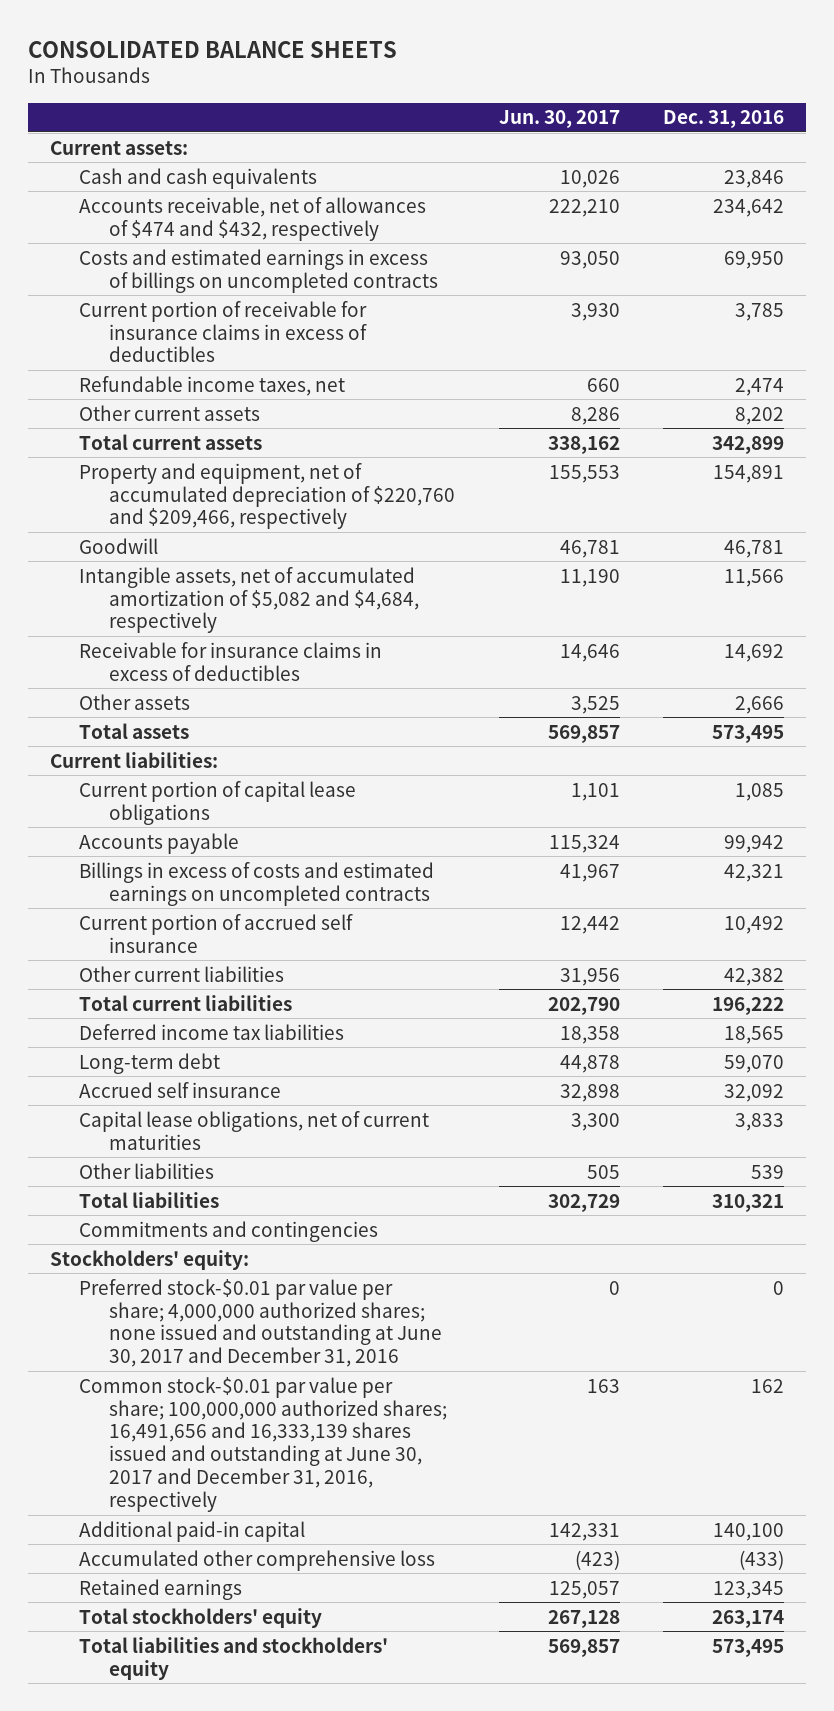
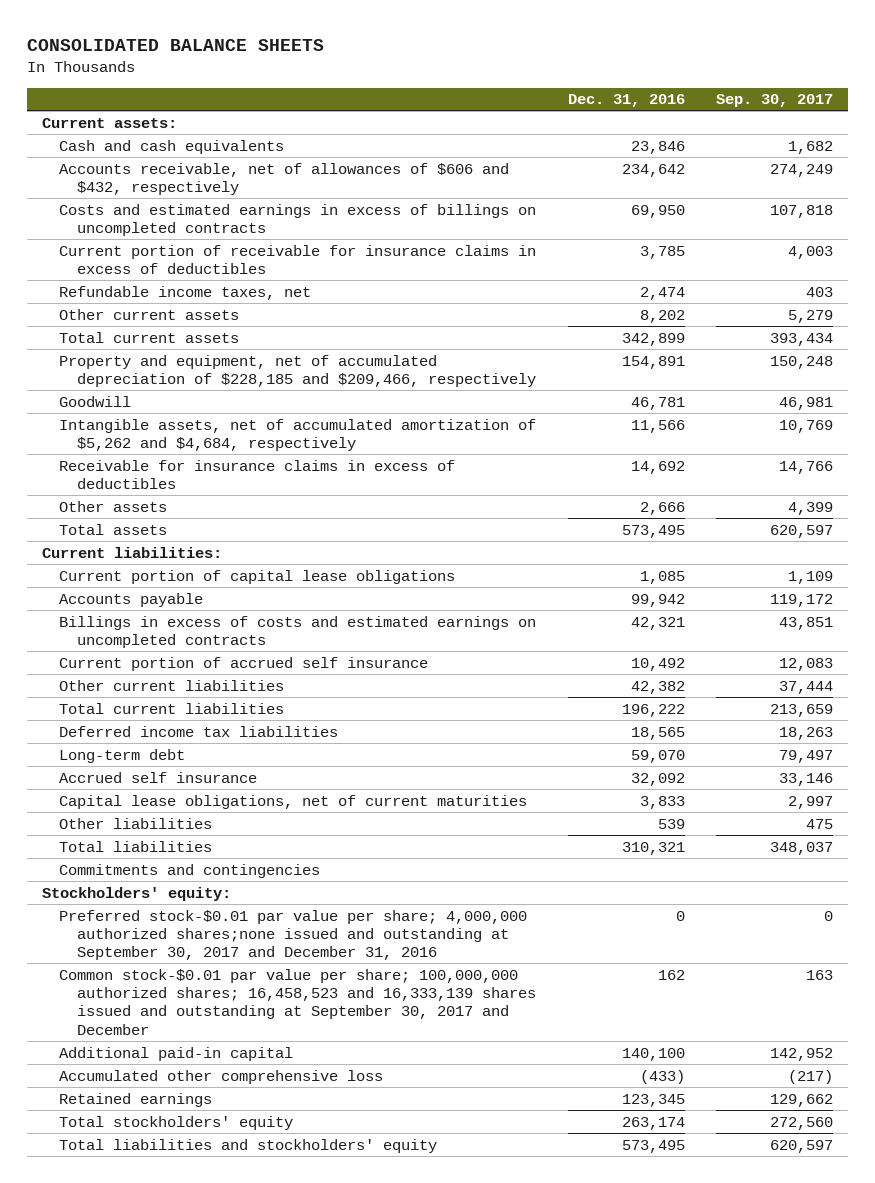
[498,110,620,129] Jun. 30, 2017 -> none
none -> [715,94,833,108] Sep. 30, 2017
[79,196,427,241] Accounts receivable, net of allowances of $474 and $432, respectively -> [59,162,510,195] Accounts receivable, net of allowances of $606 and $432, respectively
[79,462,456,530] Property and equipment, net of accumulated depreciation of $220,760 and $209,466, respectively -> [59,354,536,387] Property and equipment, net of accumulated depreciation of $228,185 and $209,466, respectively
[79,566,420,634] Intangible assets, net of accumulated amortization of $5,082 and $4,684, respectively -> [59,418,537,451] Intangible assets, net of accumulated amortization of $5,262 and $4,684, respectively
[79,1278,443,1368] Preferred stock-$0.01 par value per share; 4,000,000 authorized shares; none issued and outstanding at June 30, 2017 and December 31, 2016 -> [59,909,528,961] Preferred stock-$0.01 par value per share; 4,000,000 authorized shares;none issued and outstanding at September 30, 2017 and December 31, 2016
[79,1376,448,1513] Common stock-$0.01 par value per share; 100,000,000 authorized shares; 16,491,656 and 16,333,139 shares issued and outstanding at June 30, 2017 and December 31, 2016, respectively -> [59,968,536,1035] Common stock-$0.01 par value per share; 100,000,000 authorized shares; 16,458,523 and 16,333,139 shares issued and outstanding at September 30, 2017 and December

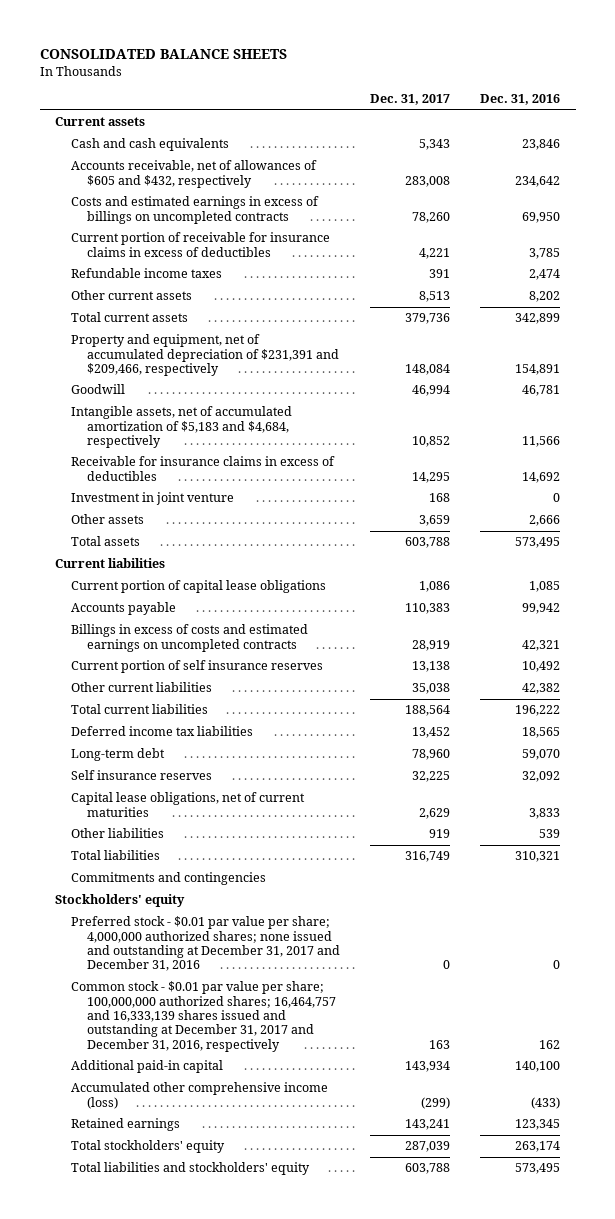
[715,94,833,108] Sep. 30, 2017 -> none
none -> [370,94,451,106] Dec. 31, 2017
[42,117,178,128] Current assets: -> [54,117,145,127] Current assets
[59,162,510,195] Accounts receivable, net of allowances of $606 and $432, respectively -> [71,160,318,188] Accounts receivable, net of allowances of $605 and $432, respectively
[59,285,312,300] Refundable income taxes, net -> [71,268,223,279] Refundable income taxes
[59,354,536,387] Property and equipment, net of accumulated depreciation of $228,185 and $209,466, respectively -> [71,334,340,377] Property and equipment, net of accumulated depreciation of $231,391 and $209,466, respectively
[59,418,537,451] Intangible assets, net of accumulated amortization of $5,262 and $4,684, respectively -> [71,406,293,449] Intangible assets, net of accumulated amortization of $5,183 and $4,684, respectively
none -> [71,492,235,506] Investment in joint venture
[42,546,223,558] Current liabilities: -> [54,558,165,569] Current liabilities
[59,656,429,671] Current portion of accrued self insurance -> [71,660,324,674] Current portion of self insurance reserves
[59,771,258,783] Accrued self insurance -> [71,770,213,781] Self insurance reserves
[42,886,232,901] Stockholders' equity: -> [54,894,185,908] Stockholders' equity
[59,909,528,961] Preferred stock-$0.01 par value per share; 4,000,000 authorized shares;none issued and outstanding at September 30, 2017 and December 31, 2016 -> [71,916,341,972] Preferred stock - $0.01 par value per share; 4,000,000 authorized shares; none issued and outstanding at December 31, 2017 and December 31, 2016
[59,968,536,1035] Common stock-$0.01 par value per share; 100,000,000 authorized shares; 16,458,523 and 16,333,139 shares issued and outstanding at September 30, 2017 and December -> [71,981,337,1052] Common stock - $0.01 par value per share; 100,000,000 authorized shares; 16,464,757 and 16,333,139 shares issued and outstanding at December 31, 2017 and December 31, 2016, respectively
[59,1069,384,1084] Accumulated other comprehensive loss -> [71,1082,329,1109] Accumulated other comprehensive income (loss)

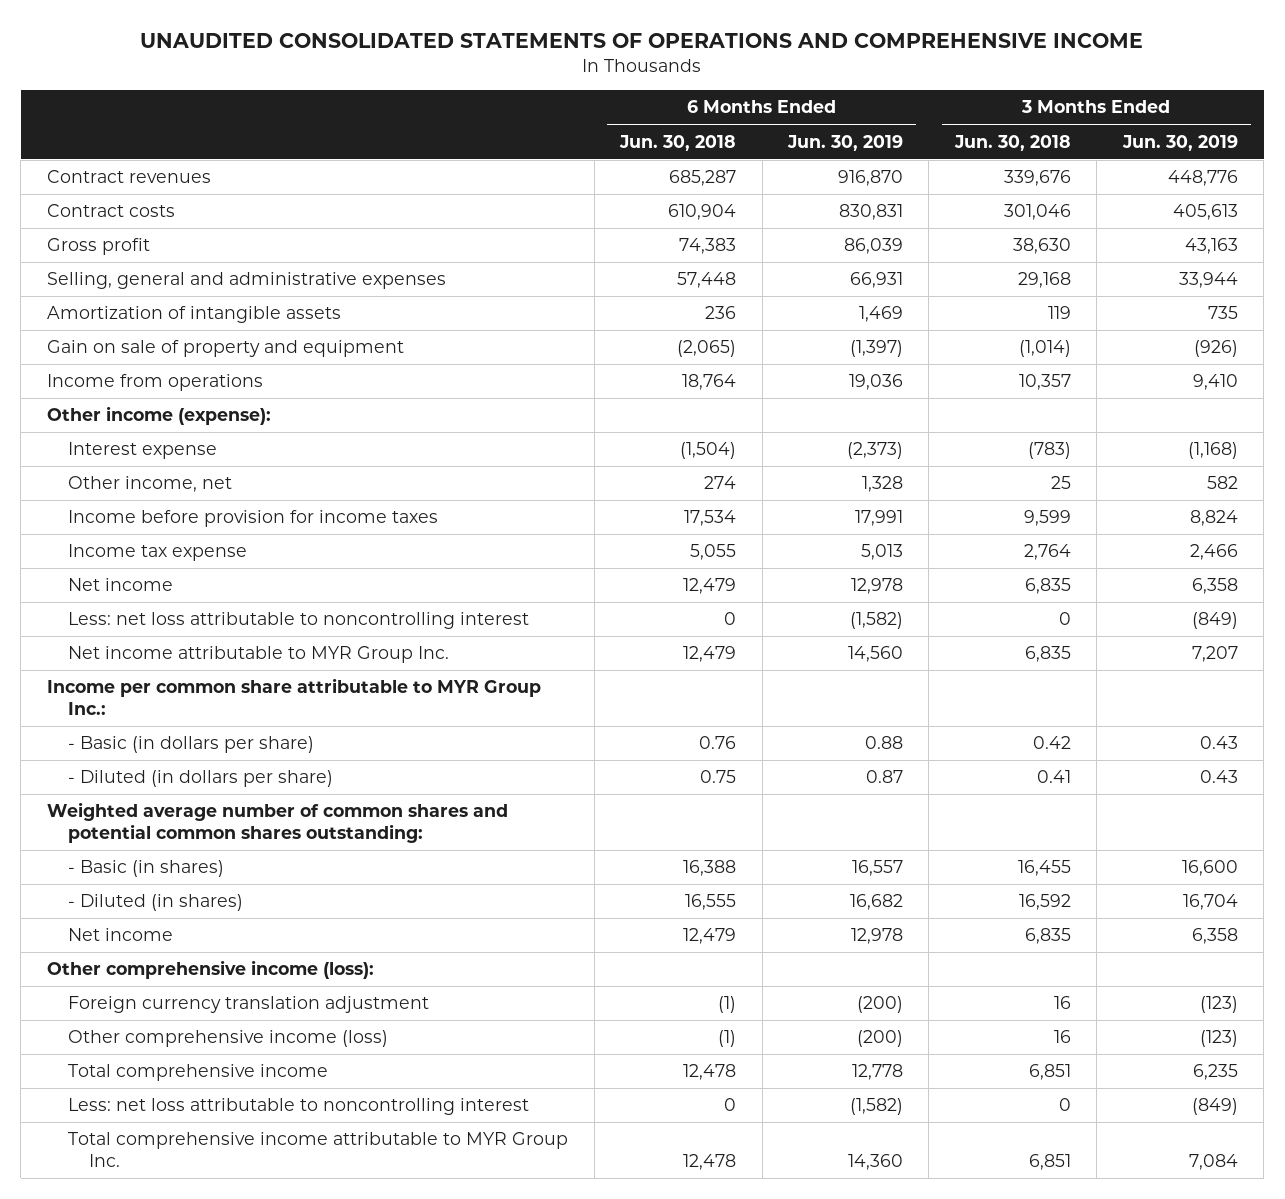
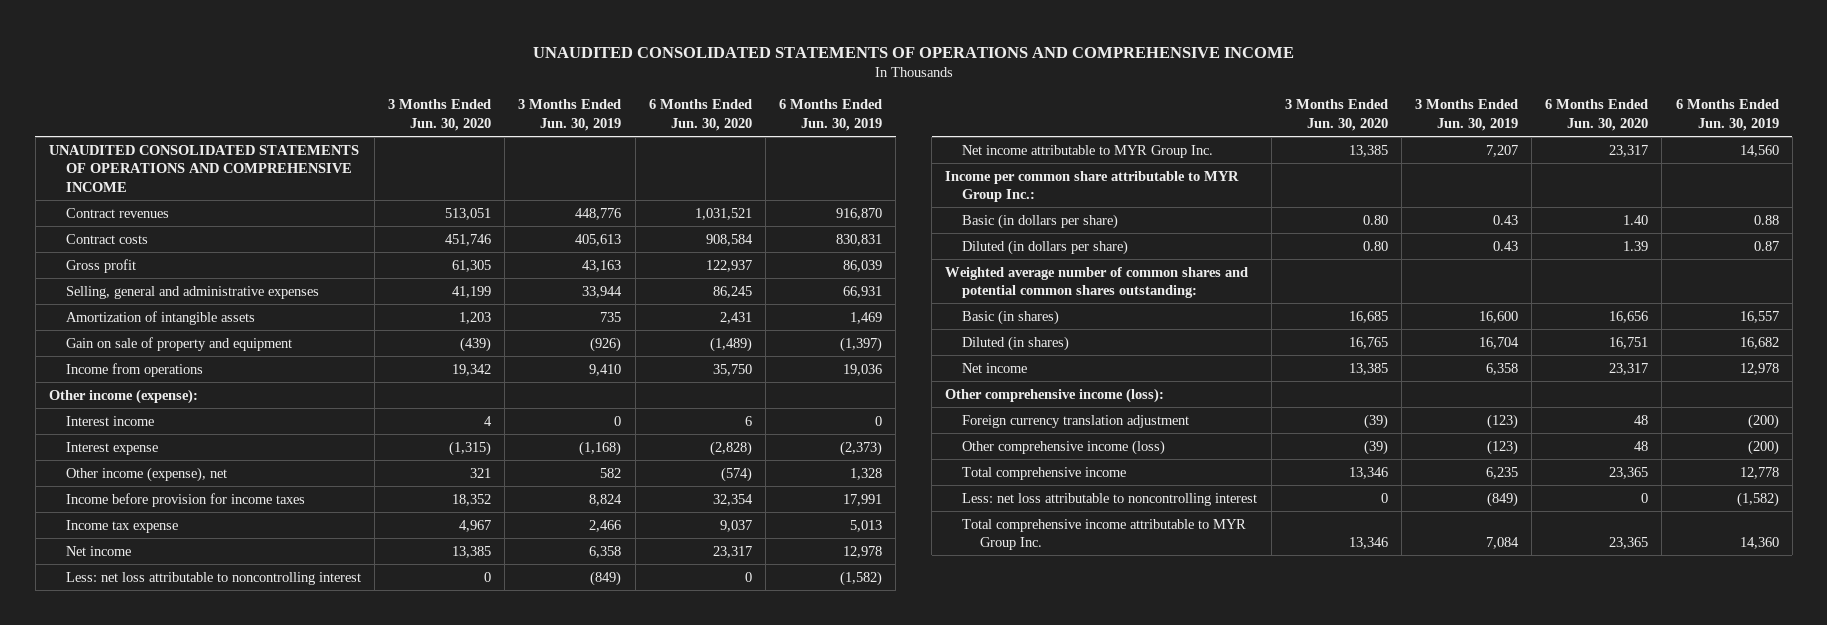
[619,134,737,151] Jun. 30, 2018 -> none
[953,134,1071,151] Jun. 30, 2018 -> none
none -> [388,99,492,131] 3 Months Ended Jun. 30, 2020
none -> [648,99,752,131] 6 Months Ended Jun. 30, 2020
none -> [48,144,359,192] UNAUDITED CONSOLIDATED STATEMENTS OF OPERATIONS AND COMPREHENSIVE INCOME
none -> [65,415,154,426] Interest income
[68,476,233,493] Other income, net -> [65,466,227,482] Other income (expense), net
[68,736,315,754] - Basic (in dollars per share) -> [962,213,1119,229] Basic (in dollars per share)
[68,770,334,788] - Diluted (in dollars per share) -> [962,239,1129,255] Diluted (in dollars per share)
[68,860,225,878] - Basic (in shares) -> [962,309,1060,325] Basic (in shares)
[68,894,244,912] - Diluted (in shares) -> [962,335,1070,351] Diluted (in shares)

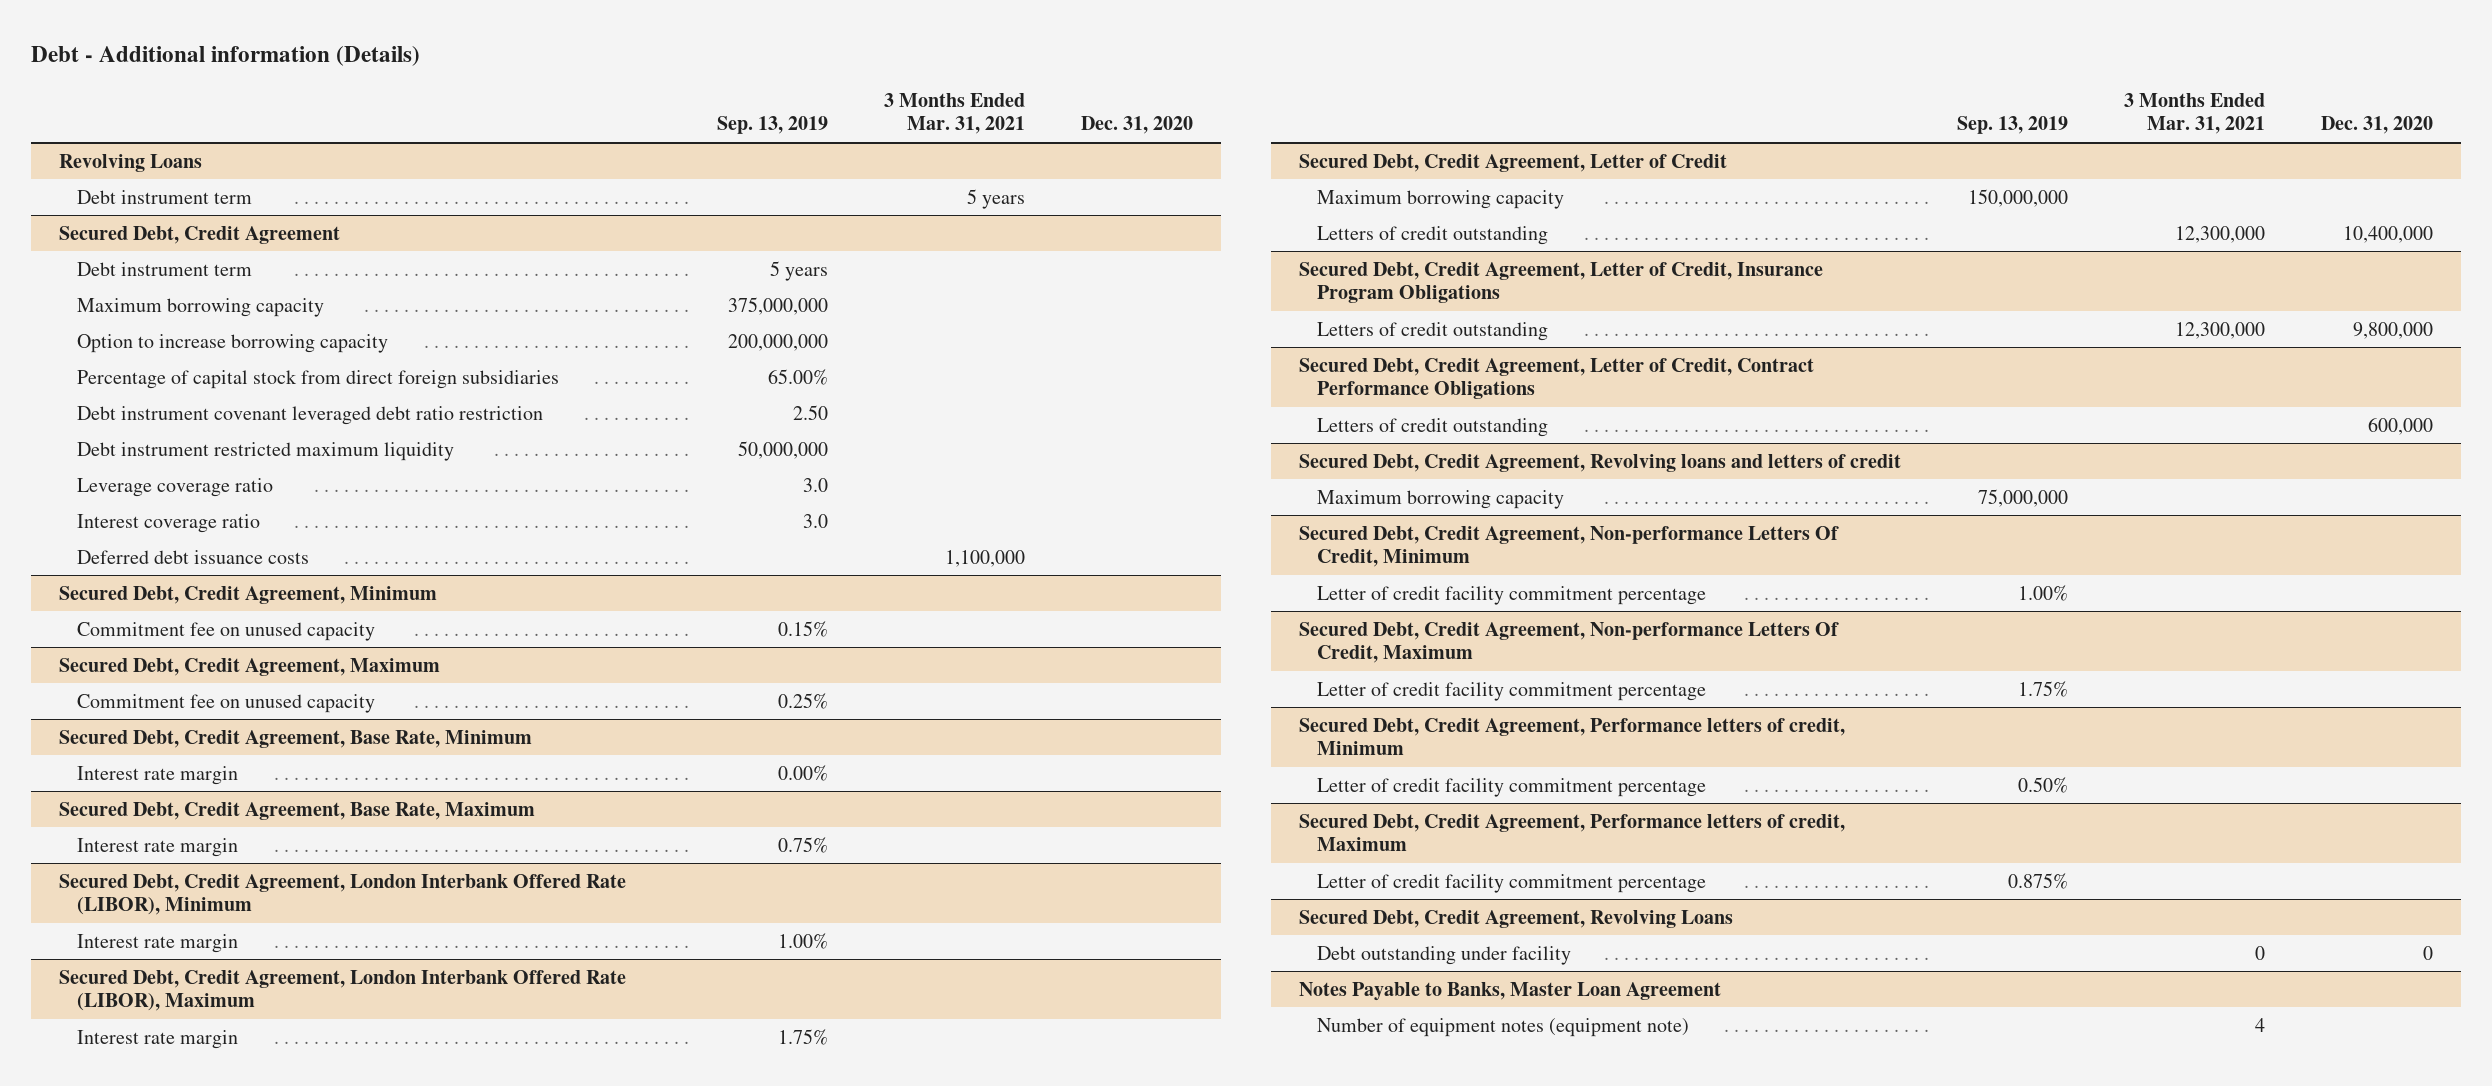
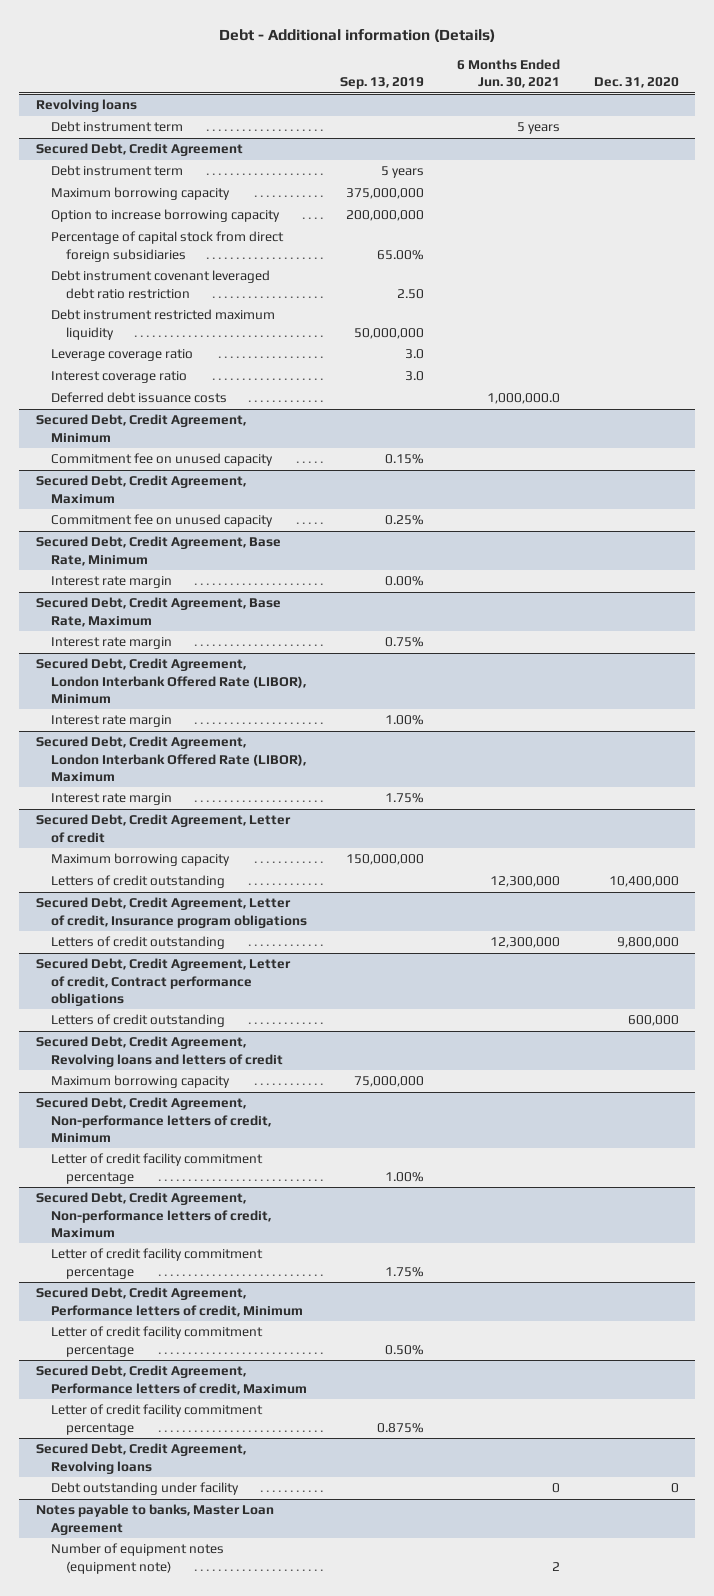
[884,93,1026,135] 3 Months Ended Mar. 31, 2021 -> none
none -> [457,58,561,89] 6 Months Ended Jun. 30, 2021
[59,153,203,172] Revolving Loans -> [35,99,137,113] Revolving loans
[1299,153,1728,172] Secured Debt, Credit Agreement, Letter of Credit -> [35,814,291,843] Secured Debt, Credit Agreement, Letter of credit
[1299,261,1824,304] Secured Debt, Credit Agreement, Letter of Credit, Insurance Program Obligations -> [35,897,307,928] Secured Debt, Credit Agreement, Letter of credit, Insurance program obligations
[1299,357,1815,400] Secured Debt, Credit Agreement, Letter of Credit, Contract Performance Obligations -> [35,958,291,1006] Secured Debt, Credit Agreement, Letter of credit, Contract performance obligations
[1299,525,1840,568] Secured Debt, Credit Agreement, Non-performance Letters Of Credit, Minimum -> [35,1097,271,1143] Secured Debt, Credit Agreement, Non-performance letters of credit, Minimum
[1299,621,1840,664] Secured Debt, Credit Agreement, Non-performance Letters Of Credit, Maximum -> [35,1192,271,1238] Secured Debt, Credit Agreement, Non-performance letters of credit, Maximum
[1299,909,1734,928] Secured Debt, Credit Agreement, Revolving Loans -> [35,1443,246,1474] Secured Debt, Credit Agreement, Revolving loans
[1299,981,1722,1001] Notes Payable to Banks, Master Loan Agreement -> [35,1504,274,1535] Notes payable to banks, Master Loan Agreement

